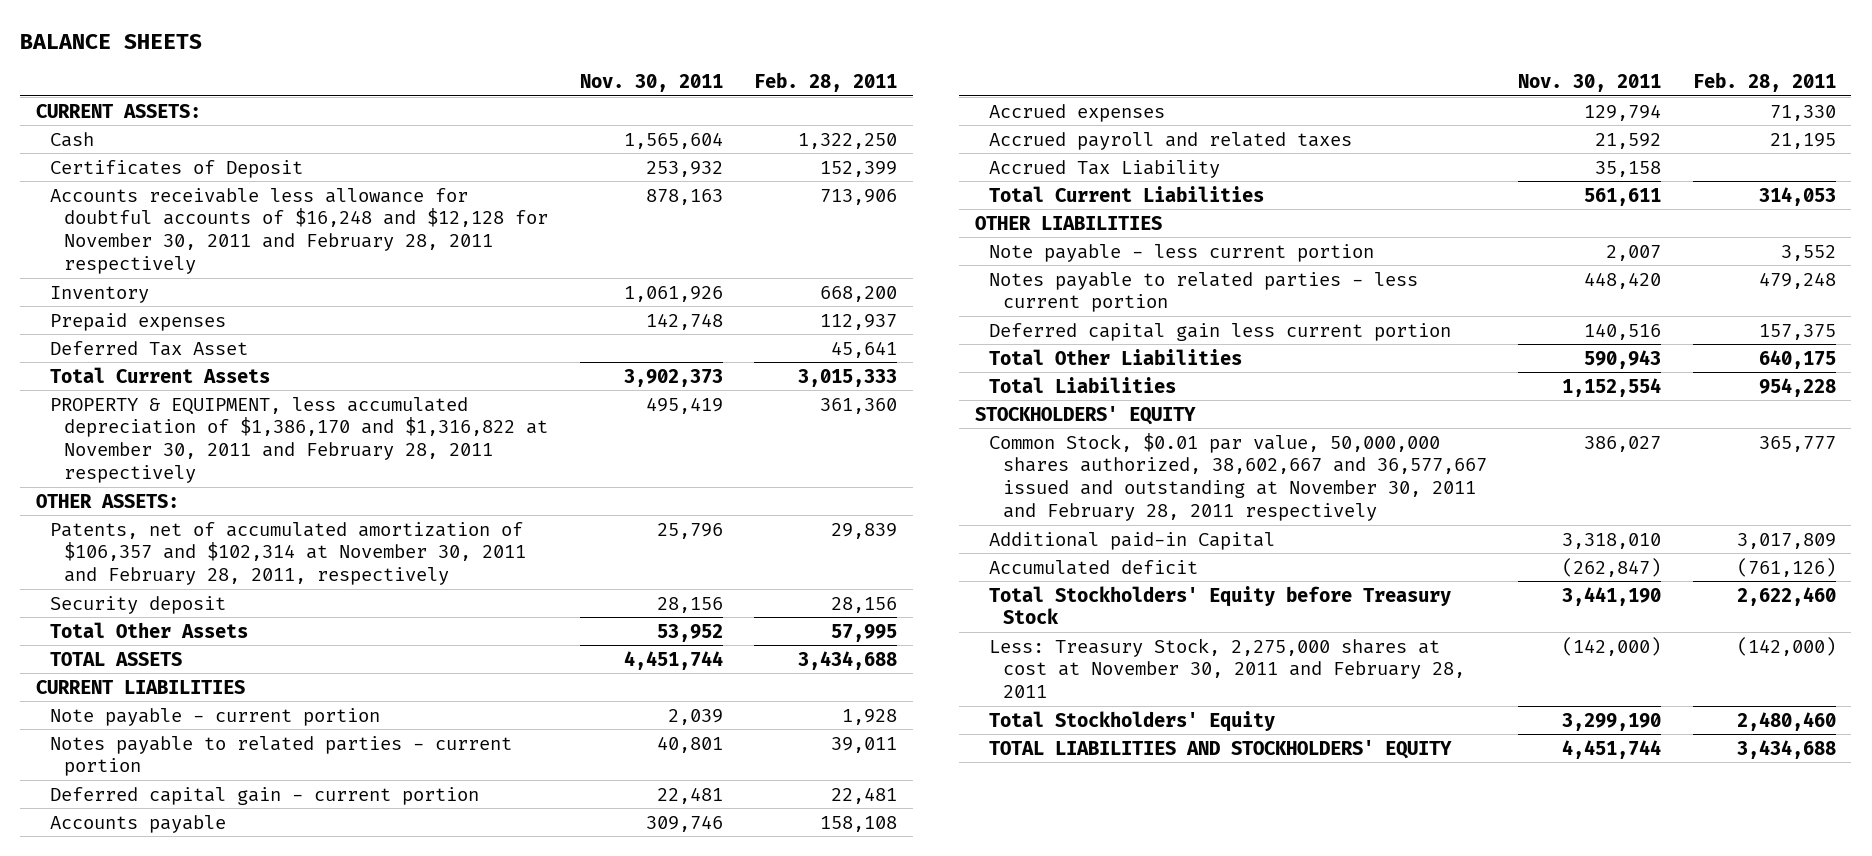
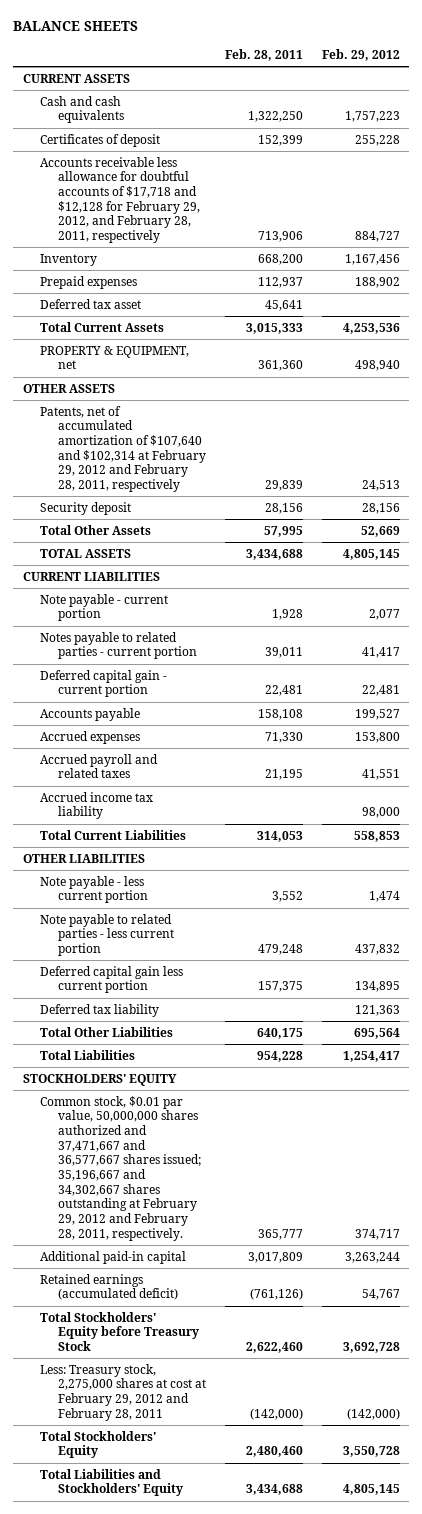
[579,73,723,92] Nov. 30, 2011 -> none
none -> [321,48,400,61] Feb. 29, 2012
[36,103,202,118] CURRENT ASSETS: -> [22,73,130,83] CURRENT ASSETS
[50,131,95,147] Cash -> [40,95,124,124] Cash and cash equivalents
[50,159,304,178] Certificates of Deposit -> [40,133,161,147] Certificates of deposit
[50,187,549,275] Accounts receivable less allowance for doubtful accounts of $16,248 and $12,128 for November 30, 2011 and February 28, 2011 respectively -> [40,156,200,244] Accounts receivable less allowance for doubtful accounts of $17,718 and $12,128 for February 29, 2012, and February 28, 2011, respectively
[50,340,249,356] Deferred Tax Asset -> [40,298,142,309] Deferred tax asset
[50,396,549,484] PROPERTY & EQUIPMENT, less accumulated depreciation of $1,386,170 and $1,316,822 at November 30, 2011 and February 28, 2011 respectively -> [40,345,190,370] PROPERTY & EQUIPMENT, net
[36,493,180,508] OTHER ASSETS: -> [22,383,115,393] OTHER ASSETS
[50,521,527,586] Patents, net of accumulated amortization of $106,357 and $102,314 at November 30, 2011 and February 28, 2011, respectively -> [40,405,206,493] Patents, net of accumulated amortization of $107,640 and $102,314 at February 29, 2012 and February 28, 2011, respectively
[988,159,1220,178] Accrued Tax Liability -> [40,791,154,820] Accrued income tax liability
[988,271,1418,313] Notes payable to related parties - less current portion -> [40,913,174,957] Note payable to related parties - less current portion
none -> [40,1003,160,1017] Deferred tax liability
[988,432,1487,522] Common Stock, $0.01 par value, 50,000,000 shares authorized, 38,602,667 and 36,577,667 issued and outstanding at November 30, 2011 and February 28, 2011 respectively -> [40,1095,201,1241] Common stock, $0.01 par value, 50,000,000 shares authorized and 37,471,667 and 36,577,667 shares issued; 35,196,667 and 34,302,667 shares outstanding at February 29, 2012 and February 28, 2011, respectively.
[988,531,1275,550] Additional paid-in Capital -> [40,1250,187,1264] Additional paid-in capital
[988,559,1198,575] Accumulated deficit -> [40,1273,178,1301] Retained earnings (accumulated deficit)
[988,637,1465,699] Less: Treasury Stock, 2,275,000 shares at cost at November 30, 2011 and February 28, 2011 -> [40,1363,206,1421] Less: Treasury stock, 2,275,000 shares at cost at February 29, 2012 and February 28, 2011
[988,739,1452,759] TOTAL LIABILITIES AND STOCKHOLDERS' EQUITY -> [40,1468,183,1497] Total Liabilities and Stockholders' Equity

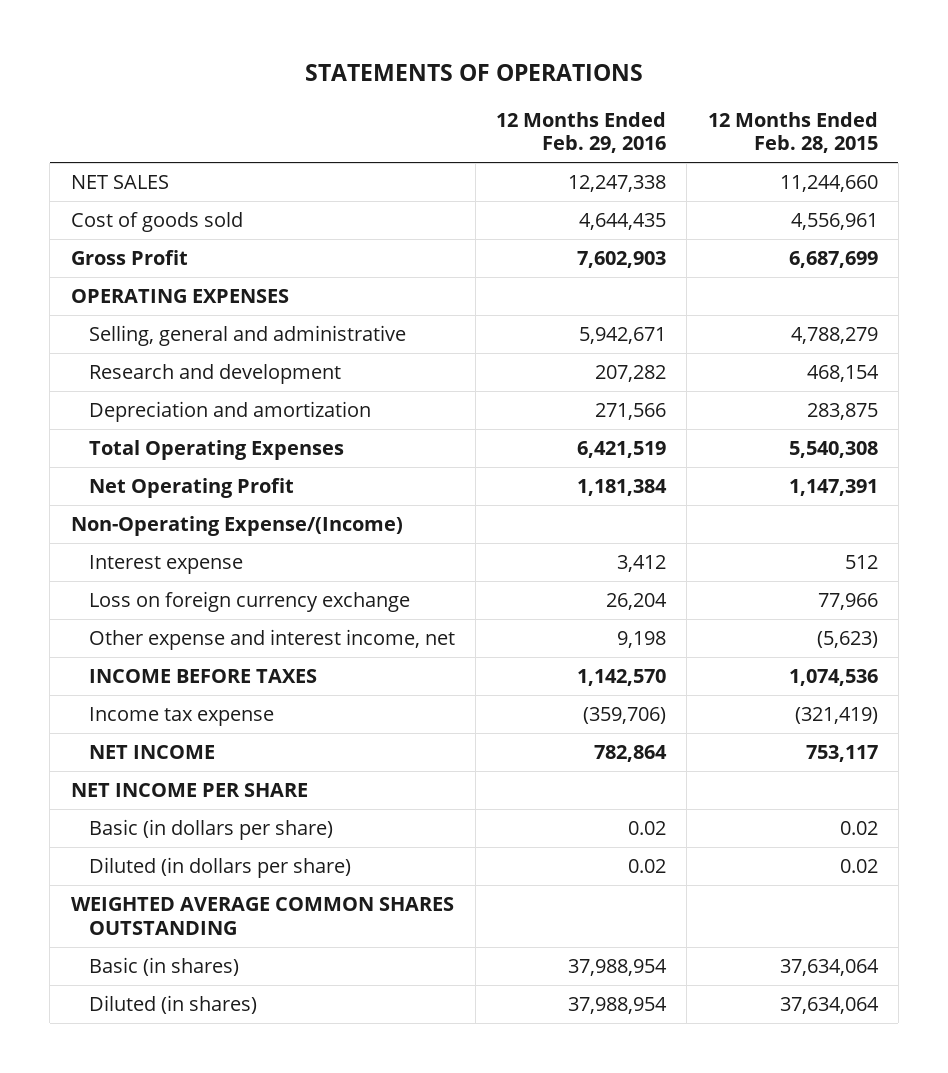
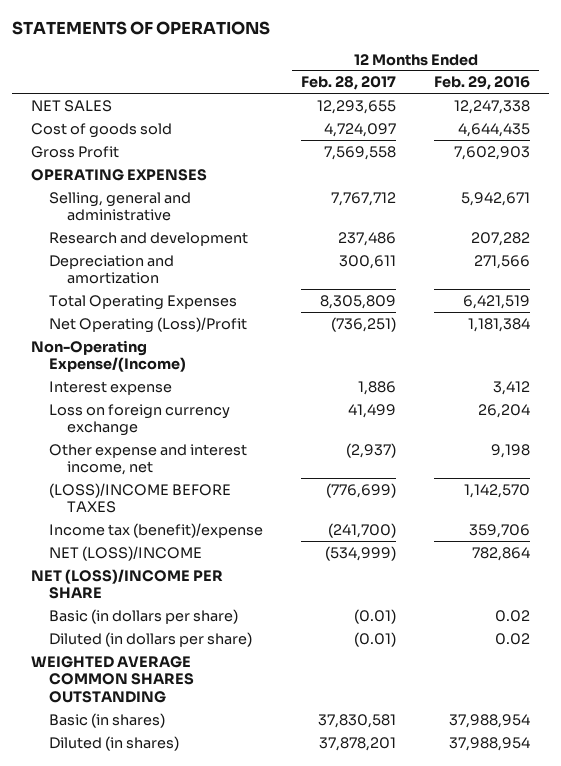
[707,111,878,154] 12 Months Ended Feb. 28, 2015 -> none
none -> [301,76,397,91] Feb. 28, 2017
[88,478,294,499] Net Operating Profit -> [49,316,248,333] Net Operating (Loss)/Profit
[88,669,317,684] INCOME BEFORE TAXES -> [49,482,232,514] (LOSS)/INCOME BEFORE TAXES
[88,707,274,727] Income tax expense -> [49,522,264,538] Income tax (benefit)/expense
[583,707,667,725] (359,706) -> [468,523,530,538] 359,706
[88,745,215,760] NET INCOME -> [49,545,203,561] NET (LOSS)/INCOME
[70,783,308,798] NET INCOME PER SHARE -> [30,568,223,600] NET (LOSS)/INCOME PER SHARE

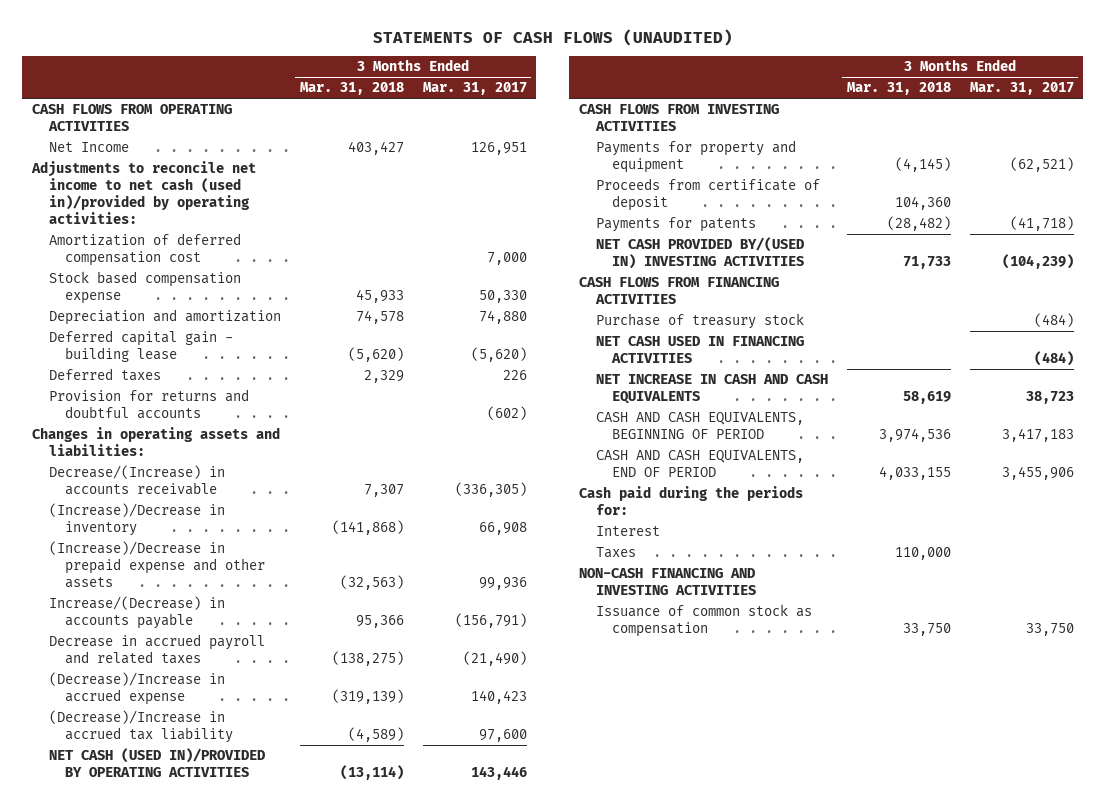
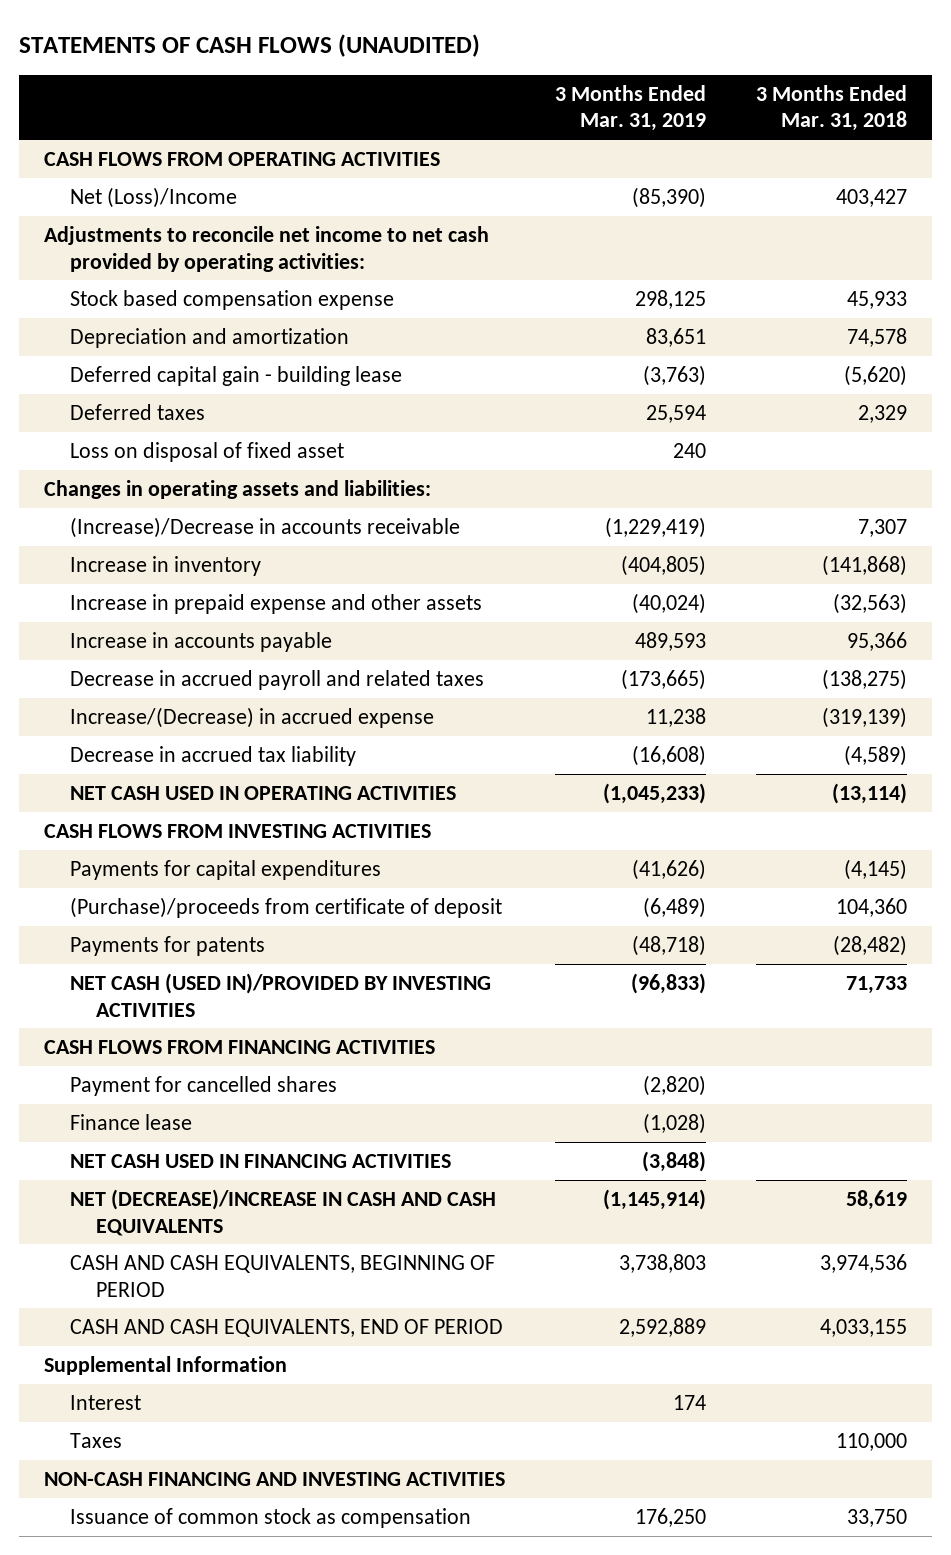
[422,82,527,96] Mar. 31, 2017 -> none
none -> [554,84,706,132] 3 Months Ended Mar. 31, 2019
[48,233,241,267] Amortization of deferred compensation cost -> none
[48,142,129,153] Net Income -> [69,187,237,209] Net (Loss)/Income
[30,161,256,225] Adjustments to reconcile net income to net cash (used in)/provided by operating activities: -> [44,226,490,272] Adjustments to reconcile net income to net cash provided by operating activities:
[48,389,249,420] Provision for returns and doubtful accounts -> none
none -> [69,442,344,463] Loss on disposal of fixed asset
[48,465,225,496] Decrease/(Increase) in accounts receivable -> [69,517,460,539] (Increase)/Decrease in accounts receivable
[48,503,225,537] (Increase)/Decrease in inventory -> [69,556,261,577] Increase in inventory
[48,541,266,589] (Increase)/Decrease in prepaid expense and other assets -> [69,594,482,615] Increase in prepaid expense and other assets
[48,596,225,630] Increase/(Decrease) in accounts payable -> [69,632,332,653] Increase in accounts payable
[48,672,225,706] (Decrease)/Increase in accrued expense -> [69,707,434,729] Increase/(Decrease) in accrued expense
[48,710,234,744] (Decrease)/Increase in accrued tax liability -> [69,746,356,767] Decrease in accrued tax liability
[48,748,265,778] NET CASH (USED IN)/PROVIDED BY OPERATING ACTIVITIES -> [69,786,456,801] NET CASH USED IN OPERATING ACTIVITIES
[595,140,796,174] Payments for property and equipment -> [69,860,381,881] Payments for capital expenditures
[595,178,820,212] Proceeds from certificate of deposit -> [69,897,502,919] (Purchase)/proceeds from certificate of deposit
[595,237,805,270] NET CASH PROVIDED BY/(USED IN) INVESTING ACTIVITIES -> [69,973,491,1017] NET CASH (USED IN)/PROVIDED BY INVESTING ACTIVITIES
[595,313,804,330] Purchase of treasury stock -> none
none -> [69,1076,337,1097] Payment for cancelled shares
none -> [69,1114,192,1131] Finance lease
[595,374,828,405] NET INCREASE IN CASH AND CASH EQUIVALENTS -> [69,1189,496,1236] NET (DECREASE)/INCREASE IN CASH AND CASH EQUIVALENTS
[578,486,803,516] Cash paid during the periods for: -> none
none -> [44,1356,288,1376] Supplemental Information

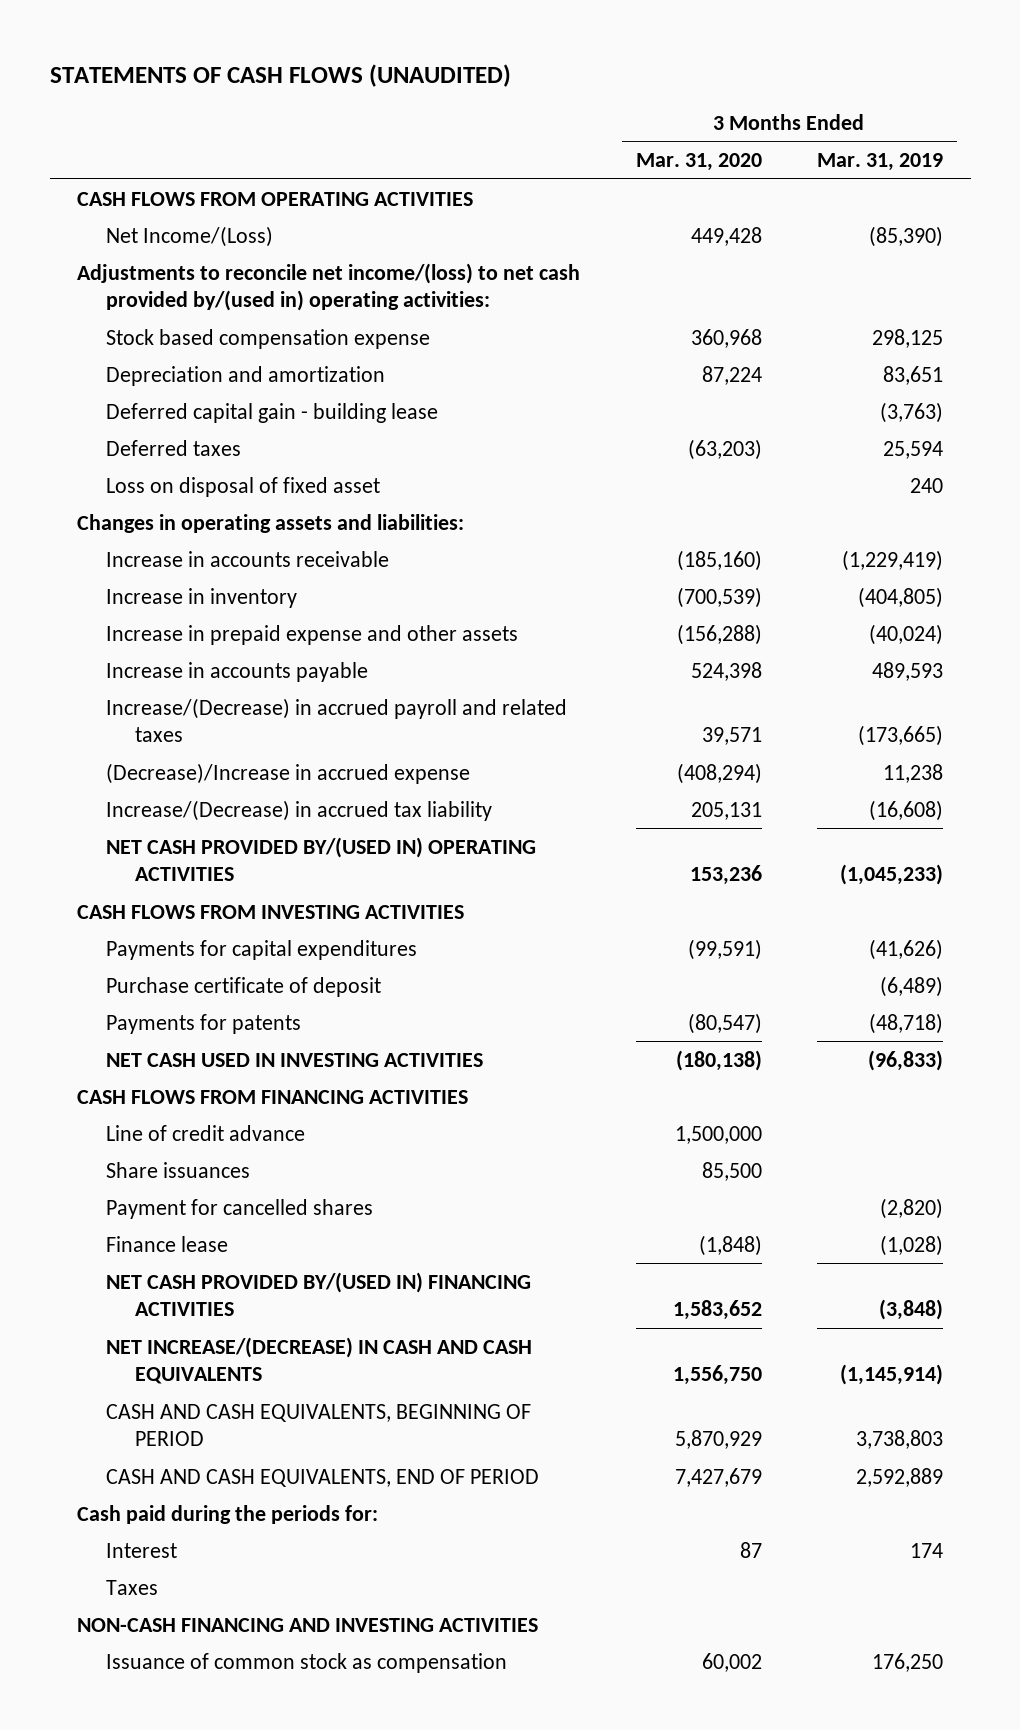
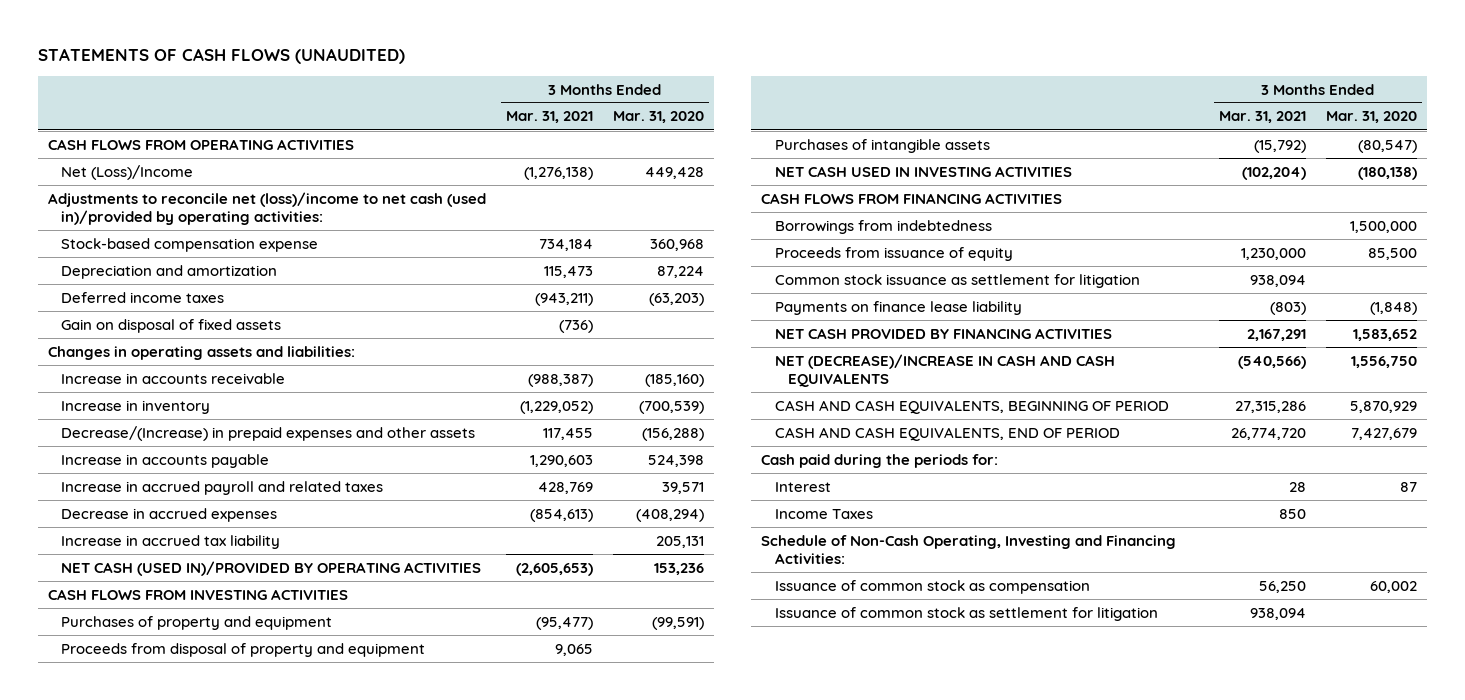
[817,152,944,171] Mar. 31, 2019 -> none
none -> [505,111,593,124] Mar. 31, 2021
[106,225,274,247] Net Income/(Loss) -> [61,164,194,180] Net (Loss)/Income
[77,262,581,312] Adjustments to reconcile net income/(loss) to net cash provided by/(used in) operating activities: -> [47,191,486,225] Adjustments to reconcile net (loss)/income to net cash (used in)/provided by operating activities:
[106,328,431,349] Stock based compensation expense -> [61,237,319,252] Stock-based compensation expense
[106,402,439,423] Deferred capital gain - building lease -> none
[106,439,242,456] Deferred taxes -> [61,291,225,303] Deferred income taxes
[106,476,381,497] Loss on disposal of fixed asset -> [61,318,282,333] Gain on disposal of fixed assets
[106,624,519,645] Increase in prepaid expense and other assets -> [61,425,476,441] Decrease/(Increase) in prepaid expenses and other assets
[106,697,568,743] Increase/(Decrease) in accrued payroll and related taxes -> [61,480,384,495] Increase in accrued payroll and related taxes
[106,762,471,784] (Decrease)/Increase in accrued expense -> [61,507,278,522] Decrease in accrued expenses
[106,799,493,821] Increase/(Decrease) in accrued tax liability -> [61,534,281,549] Increase in accrued tax liability
[106,836,537,882] NET CASH PROVIDED BY/(USED IN) OPERATING ACTIVITIES -> [61,560,482,576] NET CASH (USED IN)/PROVIDED BY OPERATING ACTIVITIES
[106,976,382,997] Purchase certificate of deposit -> none
[106,939,418,960] Payments for capital expenditures -> [61,615,333,630] Purchases of property and equipment
none -> [61,642,426,657] Proceeds from disposal of property and equipment
[106,1013,302,1034] Payments for patents -> [774,138,990,153] Purchases of intangible assets
[106,1124,306,1141] Line of credit advance -> none
[106,1198,374,1219] Payment for cancelled shares -> none
none -> [774,219,992,234] Borrowings from indebtedness
[106,1161,251,1178] Share issuances -> [774,246,1013,261] Proceeds from issuance of equity
none -> [774,273,1140,288] Common stock issuance as settlement for litigation
[106,1235,229,1252] Finance lease -> [774,300,1022,315] Payments on finance lease liability
[106,1271,532,1317] NET CASH PROVIDED BY/(USED IN) FINANCING ACTIVITIES -> [774,327,1112,339] NET CASH PROVIDED BY FINANCING ACTIVITIES
[106,1336,533,1385] NET INCREASE/(DECREASE) IN CASH AND CASH EQUIVALENTS -> [774,353,1115,387] NET (DECREASE)/INCREASE IN CASH AND CASH EQUIVALENTS
[106,1579,159,1595] Taxes -> [774,508,873,519] Income Taxes
[77,1617,539,1632] NON-CASH FINANCING AND INVESTING ACTIVITIES -> [761,534,1177,564] Schedule of Non-Cash Operating, Investing and Financing Activities:
none -> [774,606,1158,621] Issuance of common stock as settlement for litigation

